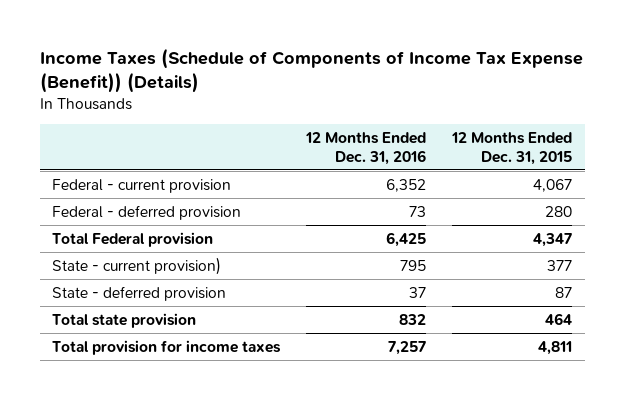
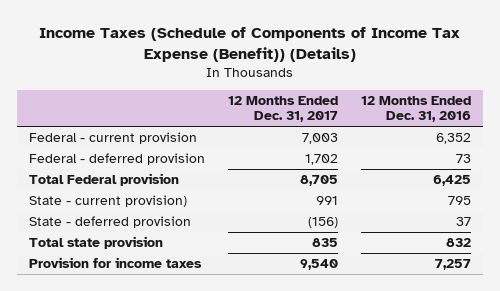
[450,132,572,165] 12 Months Ended Dec. 31, 2015 -> none
none -> [227,95,338,123] 12 Months Ended Dec. 31, 2017
[52,340,282,356] Total provision for income taxes -> [28,256,202,268] Provision for income taxes

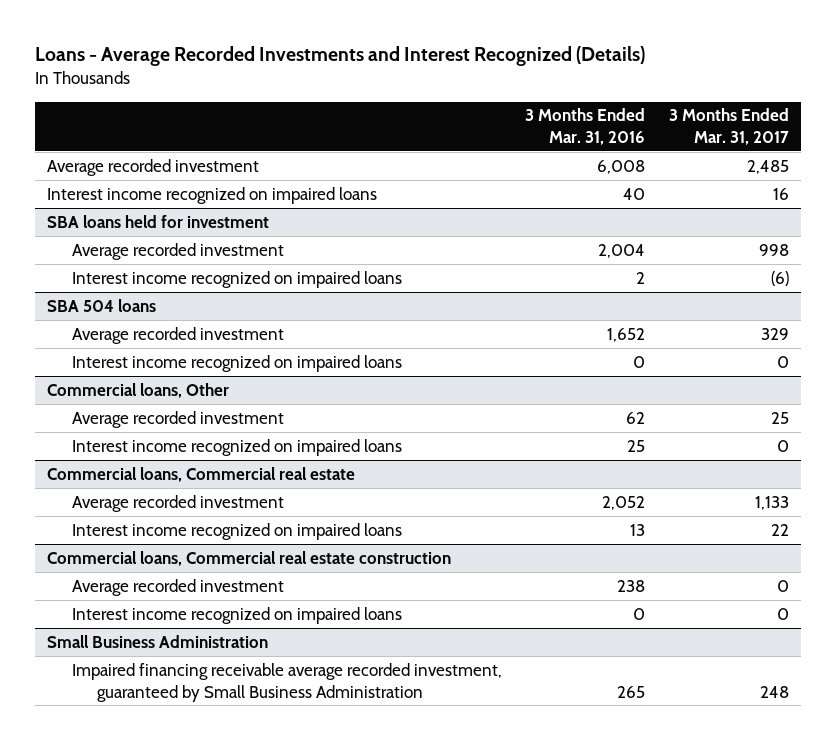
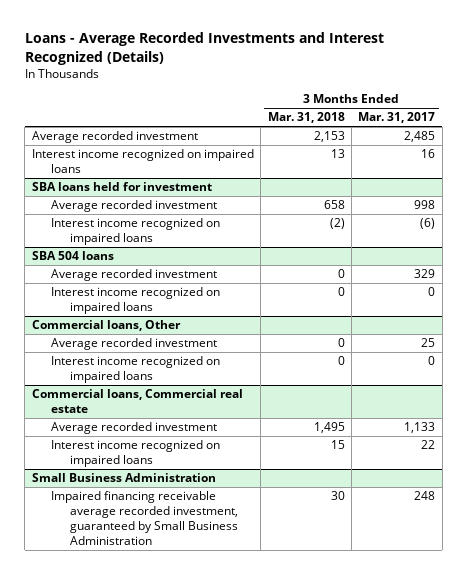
[525,108,646,146] 3 Months Ended Mar. 31, 2016 -> none
none -> [267,112,345,124] Mar. 31, 2018
[46,550,451,566] Commercial loans, Commercial real estate construction -> none
[71,578,284,596] Average recorded investment -> none
[71,606,402,624] Interest income recognized on impaired loans -> none

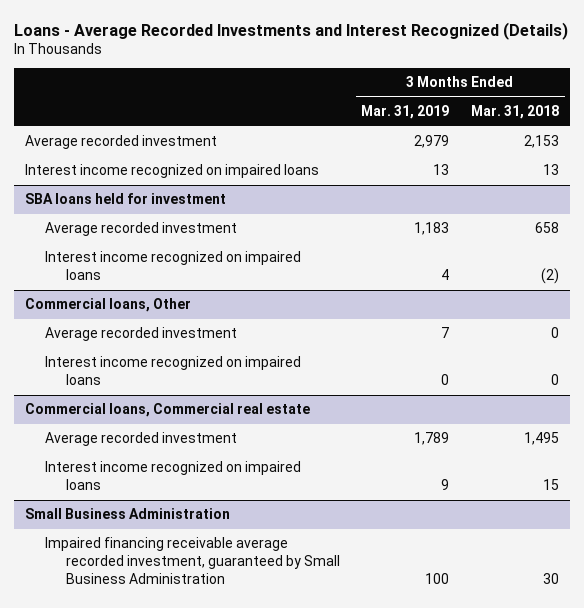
[358,112,436,124] Mar. 31, 2017 -> none
none -> [361,105,450,120] Mar. 31, 2019
[31,251,114,261] SBA 504 loans -> none
[50,269,217,282] Average recorded investment -> none
[50,287,220,315] Interest income recognized on impaired loans -> none

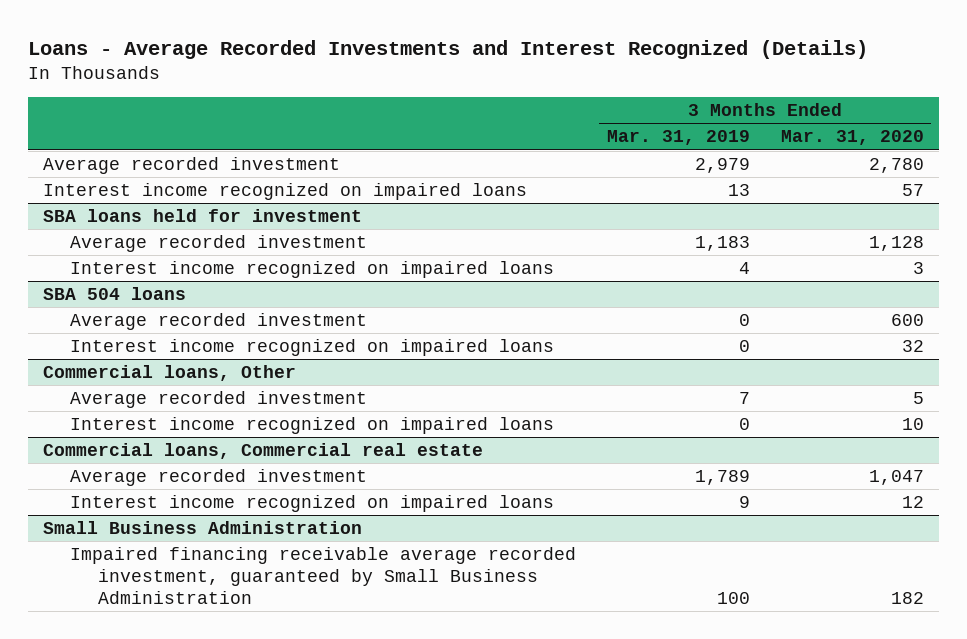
[471,105,560,120] Mar. 31, 2018 -> none
none -> [780,130,924,146] Mar. 31, 2020
none -> [43,286,187,300] SBA 504 loans
none -> [70,312,368,330] Average recorded investment
none -> [70,338,555,356] Interest income recognized on impaired loans

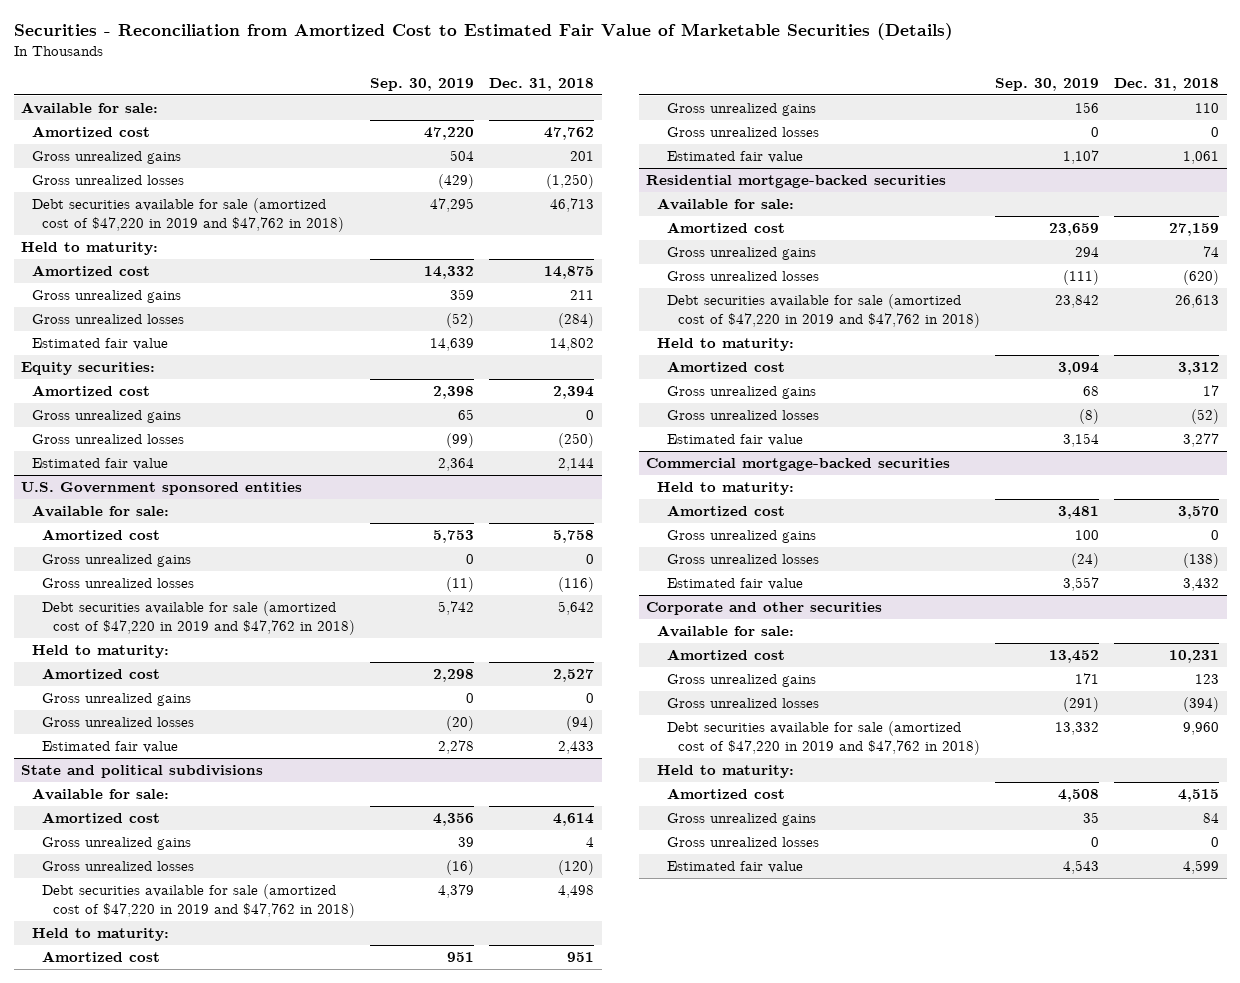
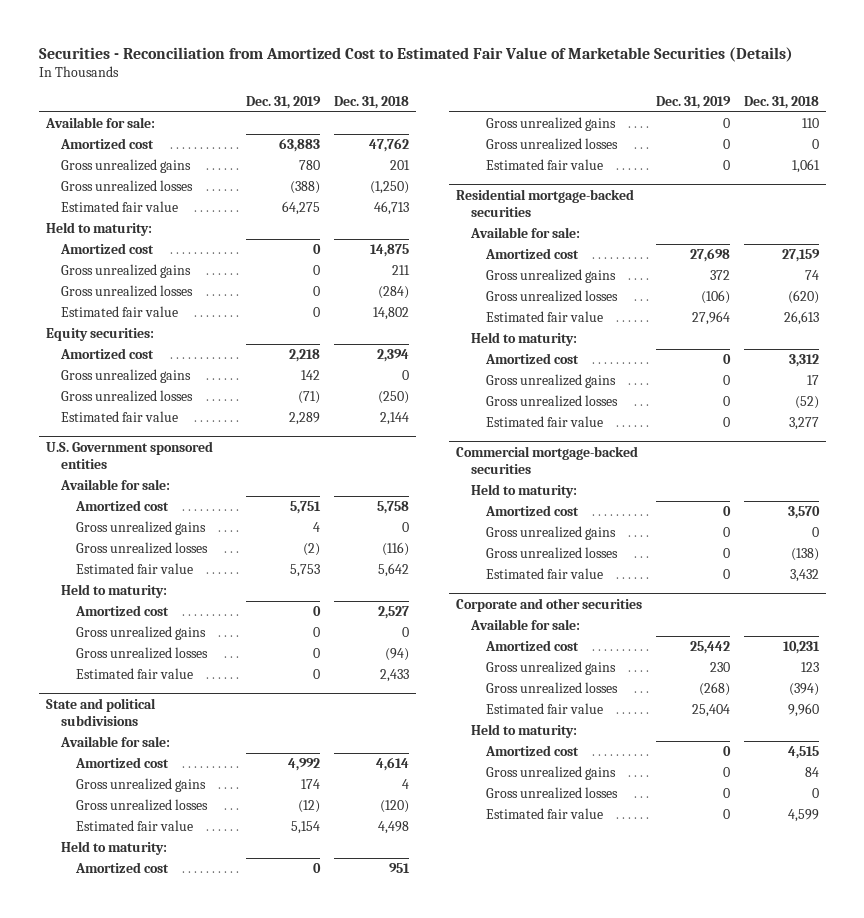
[370,77,475,91] Sep. 30, 2019 -> none
none -> [245,95,321,109] Dec. 31, 2019
[31,198,345,232] Debt securities available for sale (amortized cost of $47,220 in 2019 and $47,762 in 2018) -> [60,201,178,213] Estimated fair value
[42,601,356,635] Debt securities available for sale (amortized cost of $47,220 in 2019 and $47,762 in 2018) -> [75,563,193,575] Estimated fair value
[42,884,356,918] Debt securities available for sale (amortized cost of $47,220 in 2019 and $47,762 in 2018) -> [75,820,193,832] Estimated fair value
[667,294,981,328] Debt securities available for sale (amortized cost of $47,220 in 2019 and $47,762 in 2018) -> [486,311,604,323] Estimated fair value
[667,721,981,755] Debt securities available for sale (amortized cost of $47,220 in 2019 and $47,762 in 2018) -> [486,703,604,715] Estimated fair value

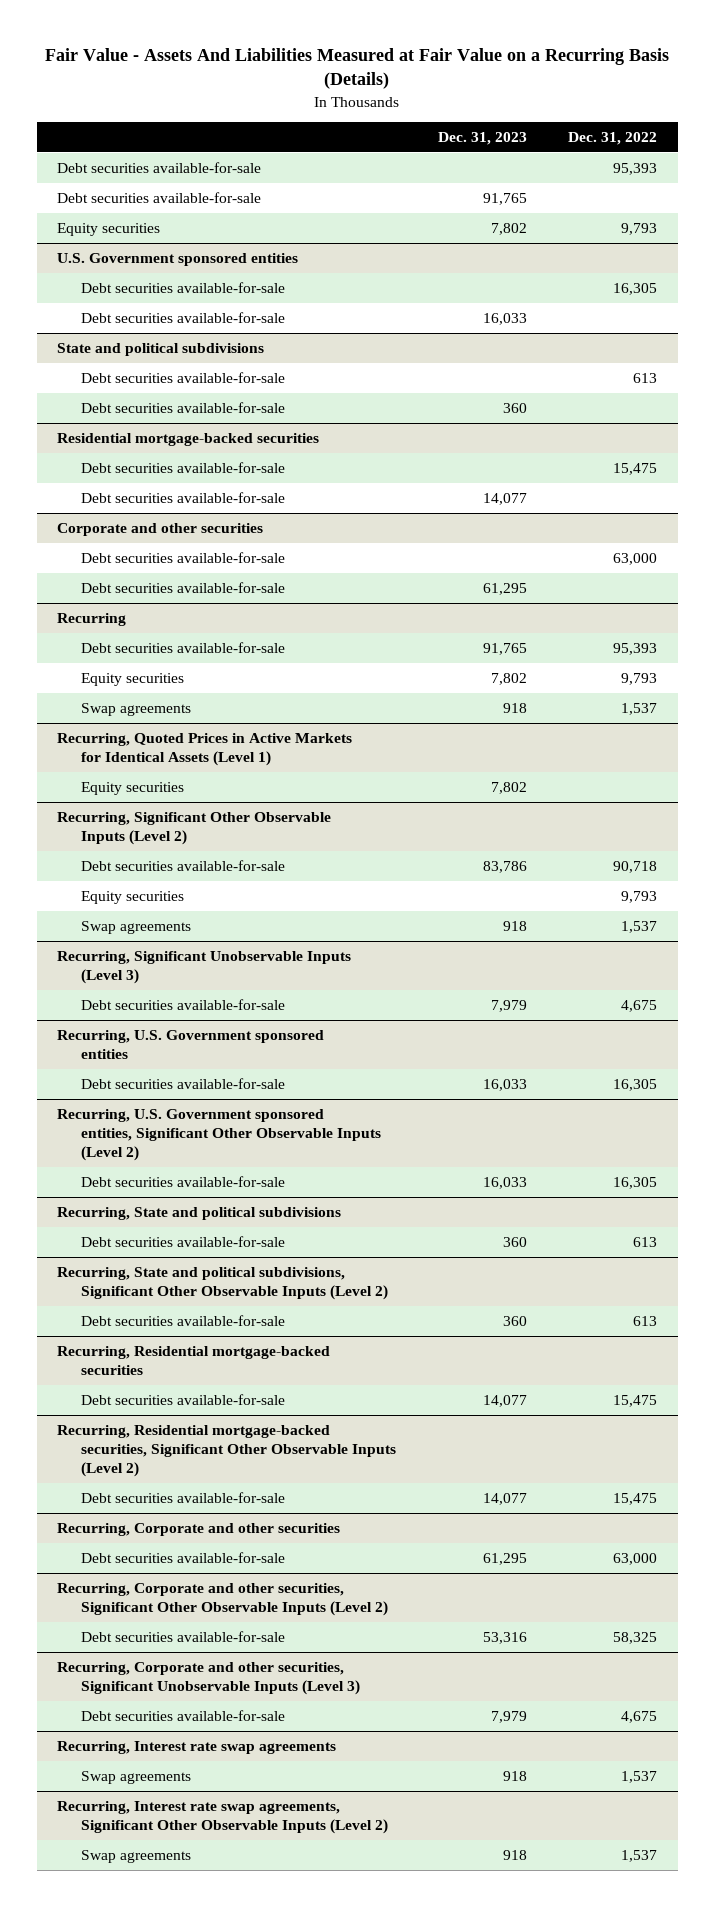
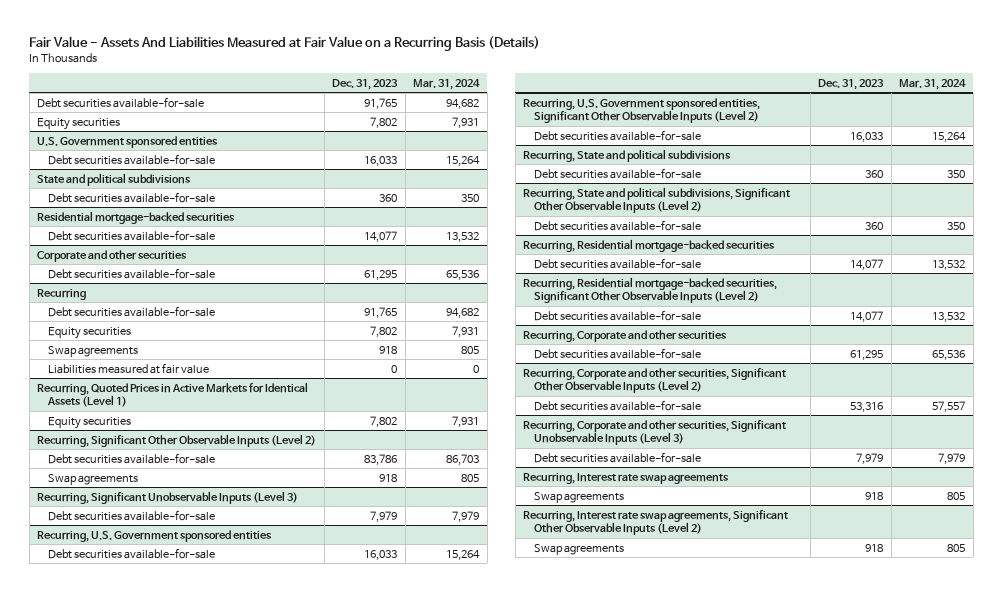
[568,132,658,146] Dec. 31, 2022 -> none
none -> [413,78,481,90] Mar. 31, 2024
[57,161,262,173] Debt securities available-for-sale -> none
[81,281,286,293] Debt securities available-for-sale -> none
[81,371,286,383] Debt securities available-for-sale -> none
[81,461,286,473] Debt securities available-for-sale -> none
[81,551,286,563] Debt securities available-for-sale -> none
none -> [48,362,210,374] Liabilities measured at fair value
[81,890,185,904] Equity securities -> none

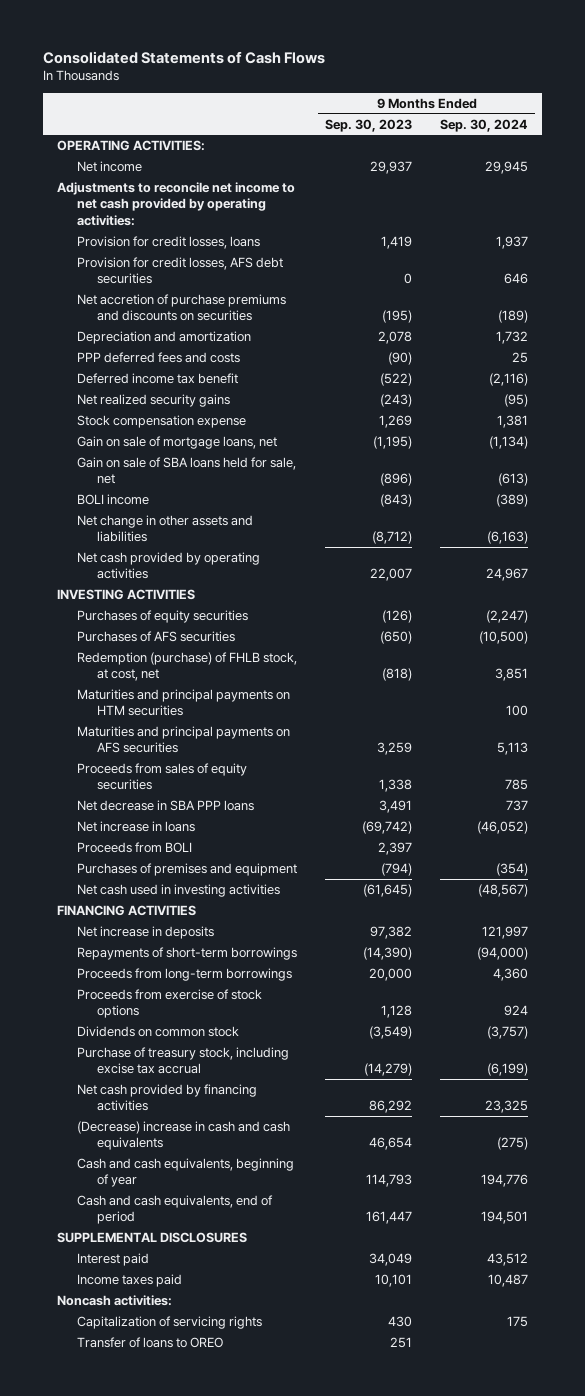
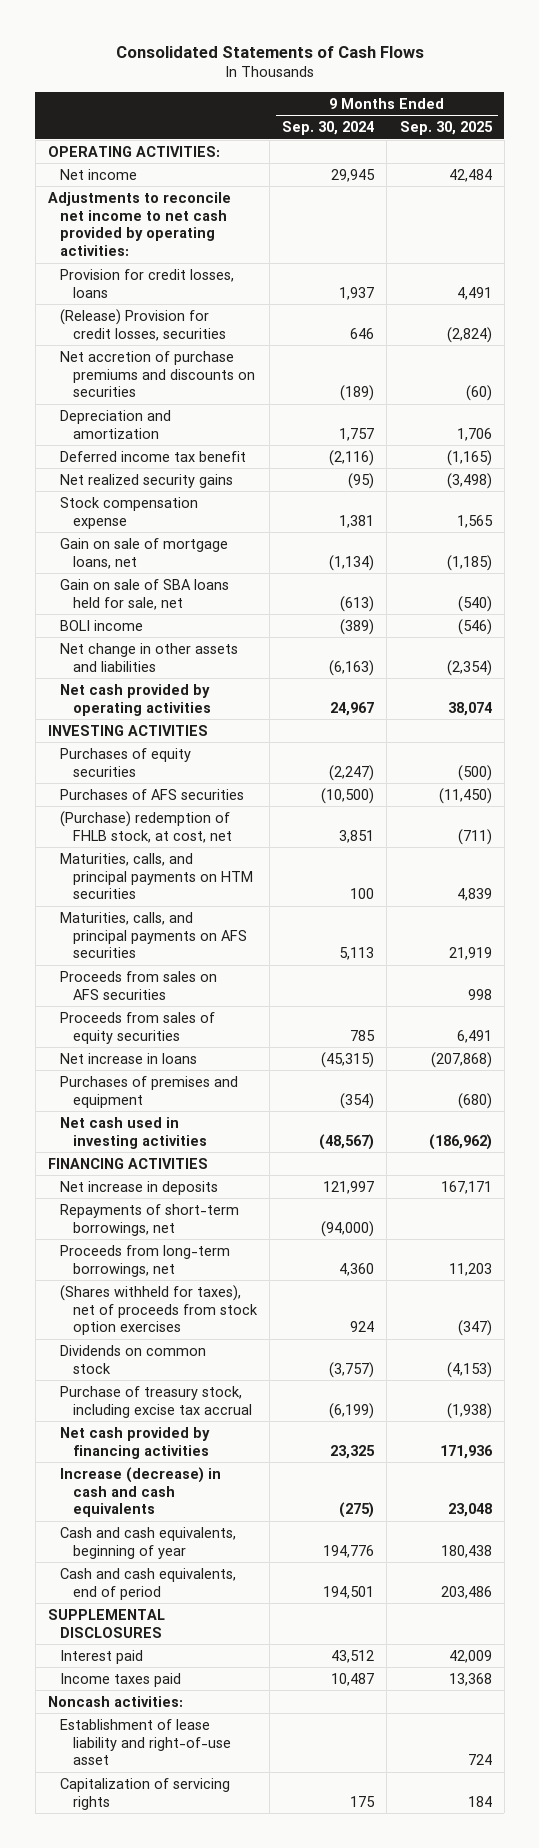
[325,118,413,132] Sep. 30, 2023 -> none
none -> [399,121,493,136] Sep. 30, 2025
[76,256,283,285] Provision for credit losses, AFS debt securities -> [60,308,226,341] (Release) Provision for credit losses, securities
[76,351,240,363] PPP deferred fees and costs -> none
[496,330,529,344] 1,732 -> [339,427,375,441] 1,757
[76,651,297,682] Redemption (purchase) of FHLB stock, at cost, net -> [60,810,232,843] (Purchase) redemption of FHLB stock, at cost, net
[76,688,290,717] Maturities and principal payments on HTM securities -> [60,852,253,900] Maturities, calls, and principal payments on HTM securities
[76,725,290,754] Maturities and principal payments on AFS securities -> [60,911,247,959] Maturities, calls, and principal payments on AFS securities
none -> [60,970,218,1000] Proceeds from sales on AFS securities
[76,799,254,811] Net decrease in SBA PPP loans -> none
[76,841,192,853] Proceeds from BOLI -> none
[477,820,529,834] (46,052) -> [321,1051,375,1068] (45,315)
[76,946,297,960] Repayments of short-term borrowings -> [60,1203,240,1236] Repayments of short-term borrowings, net
[76,967,292,981] Proceeds from long-term borrowings -> [60,1244,231,1277] Proceeds from long-term borrowings, net
[76,988,262,1019] Proceeds from exercise of stock options -> [60,1284,258,1336] (Shares withheld for taxes), net of proceeds from stock option exercises
[76,1120,290,1151] (Decrease) increase in cash and cash equivalents -> [60,1466,222,1518] Increase (decrease) in cash and cash equivalents
none -> [60,1718,231,1766] Establishment of lease liability and right-of-use asset
[76,1336,223,1348] Transfer of loans to OREO -> none

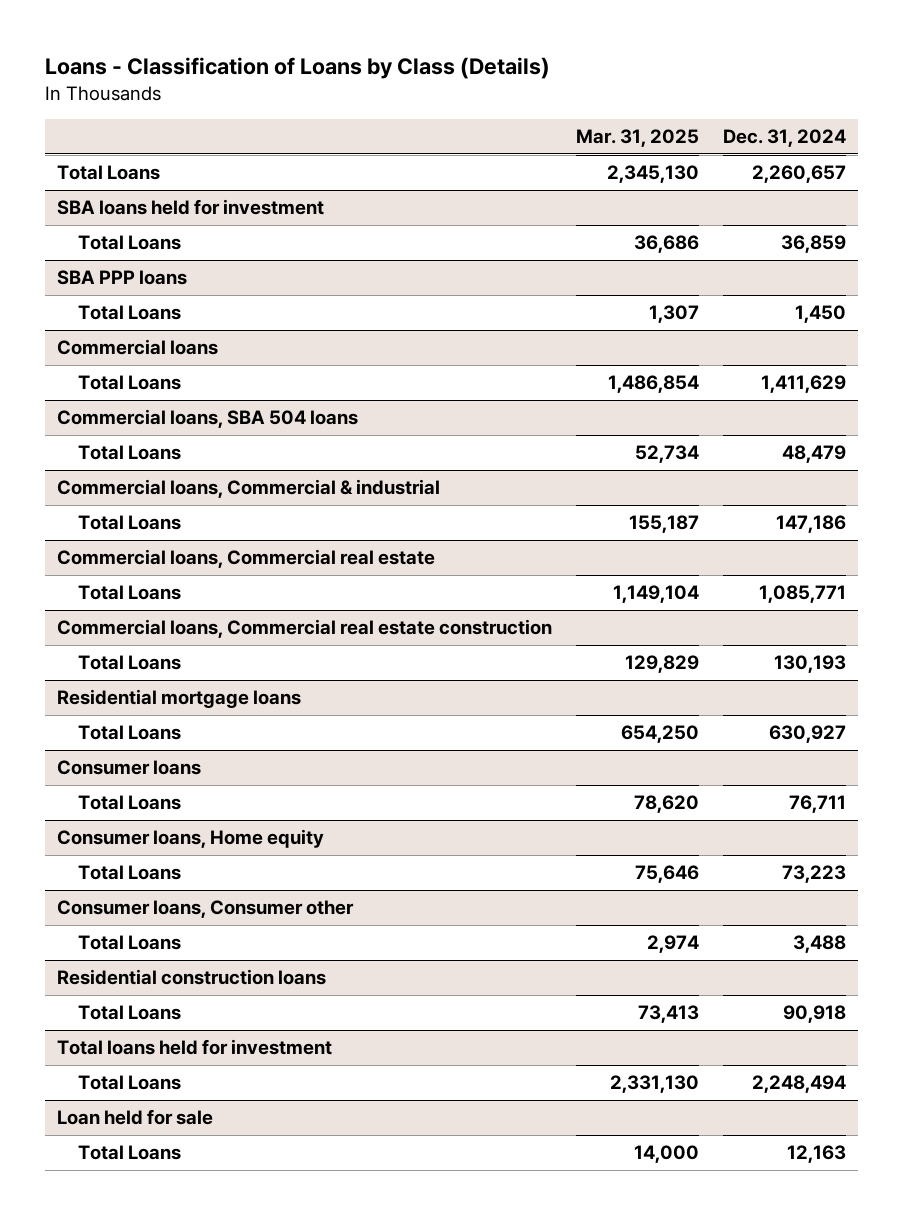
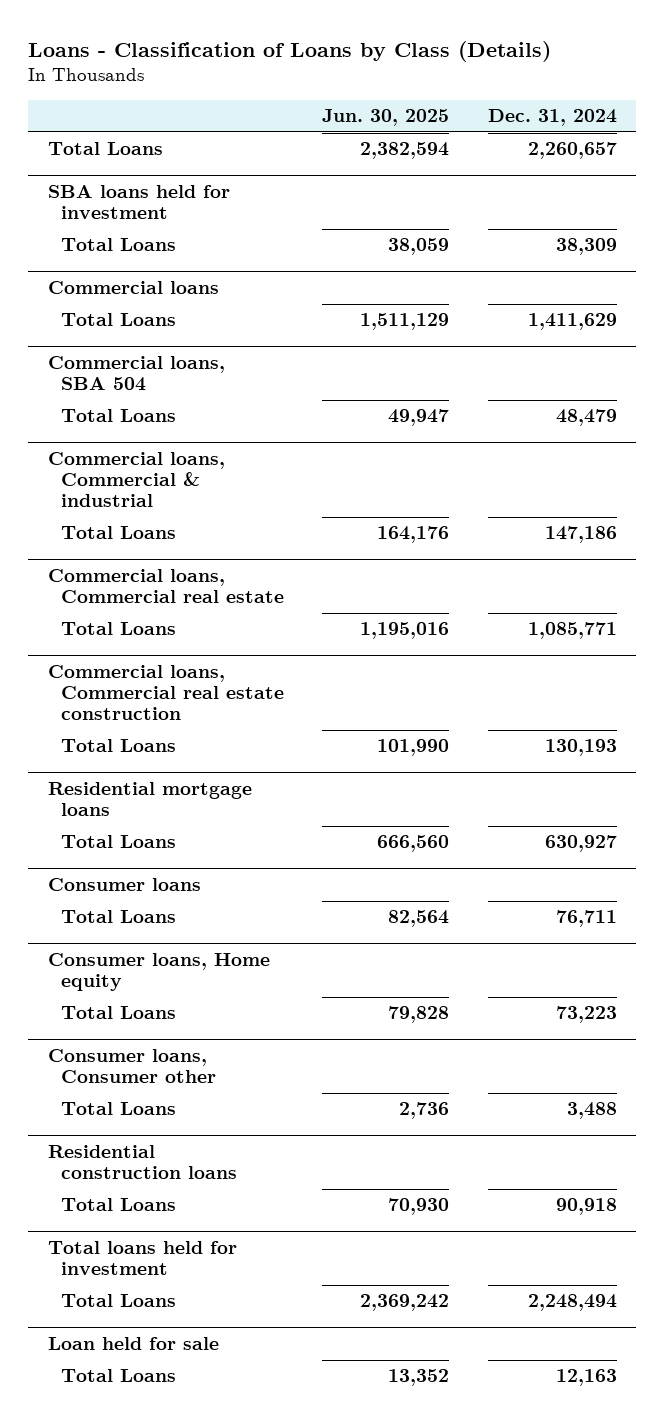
[575,129,699,148] Mar. 31, 2025 -> none
none -> [322,109,450,127] Jun. 30, 2025
[56,270,187,286] SBA PPP loans -> none
[78,305,182,321] Total Loans -> none
[780,235,846,254] 36,859 -> [555,238,617,256] 38,309
[56,409,358,429] Commercial loans, SBA 504 loans -> [47,355,225,391] Commercial loans, SBA 504

